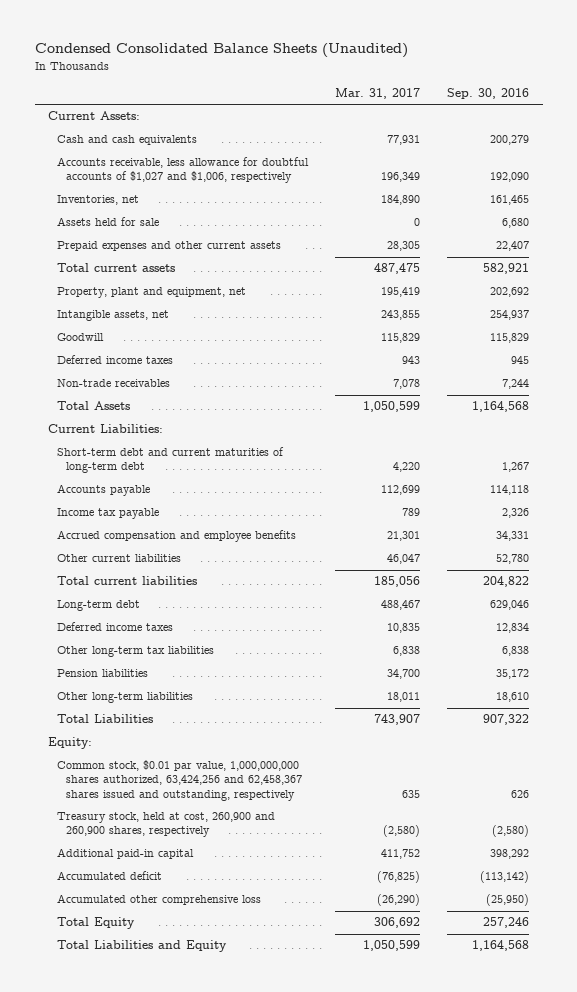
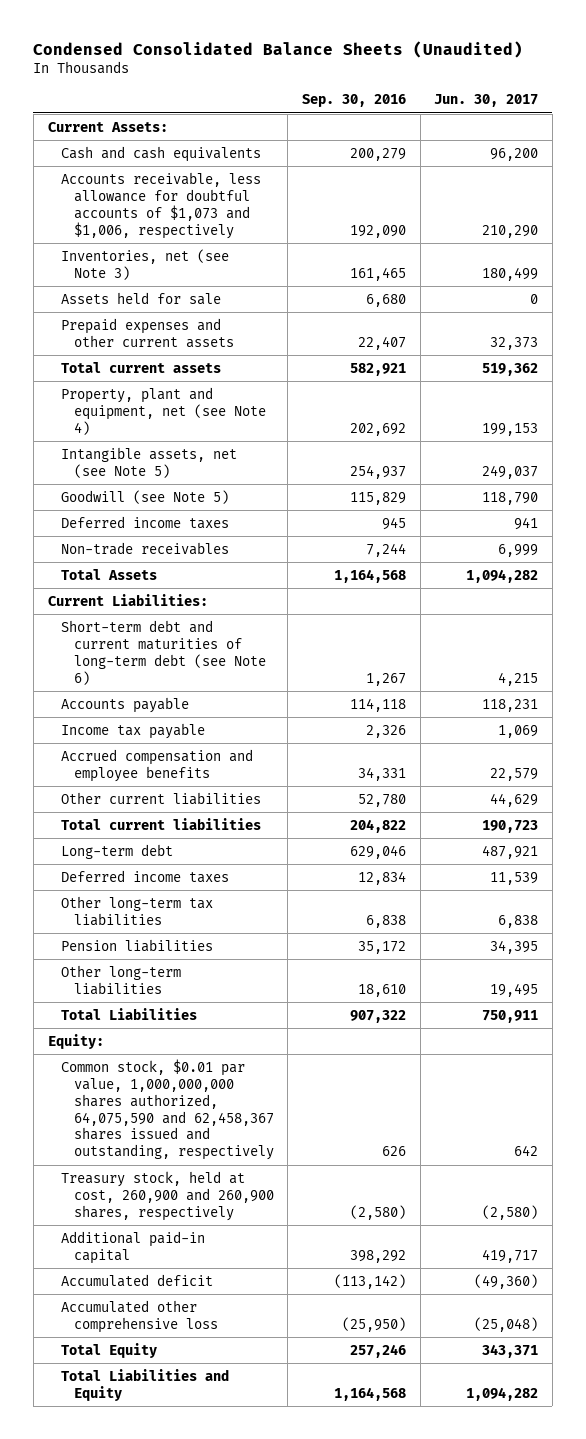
[335,87,421,99] Mar. 31, 2017 -> none
none -> [434,94,539,108] Jun. 30, 2017
[56,157,309,184] Accounts receivable, less allowance for doubtful accounts of $1,027 and $1,006, respectively -> [60,171,261,239] Accounts receivable, less allowance for doubtful accounts of $1,073 and $1,006, respectively
[56,195,139,206] Inventories, net -> [60,248,229,280] Inventories, net (see Note 3)
[56,287,246,299] Property, plant and equipment, net -> [60,386,266,435] Property, plant and equipment, net (see Note 4)
[56,310,169,322] Intangible assets, net -> [60,446,237,478] Intangible assets, net (see Note 5)
[56,333,104,342] Goodwill -> [60,489,229,504] Goodwill (see Note 5)
[56,447,284,474] Short-term debt and current maturities of long-term debt -> [60,619,266,685] Short-term debt and current maturities of long-term debt (see Note 6)
[56,760,302,801] Common stock, $0.01 par value, 1,000,000,000 shares authorized, 63,424,256 and 62,458,367 shares issued and outstanding, respectively -> [60,1058,274,1161] Common stock, $0.01 par value, 1,000,000,000 shares authorized, 64,075,590 and 62,458,367 shares issued and outstanding, respectively

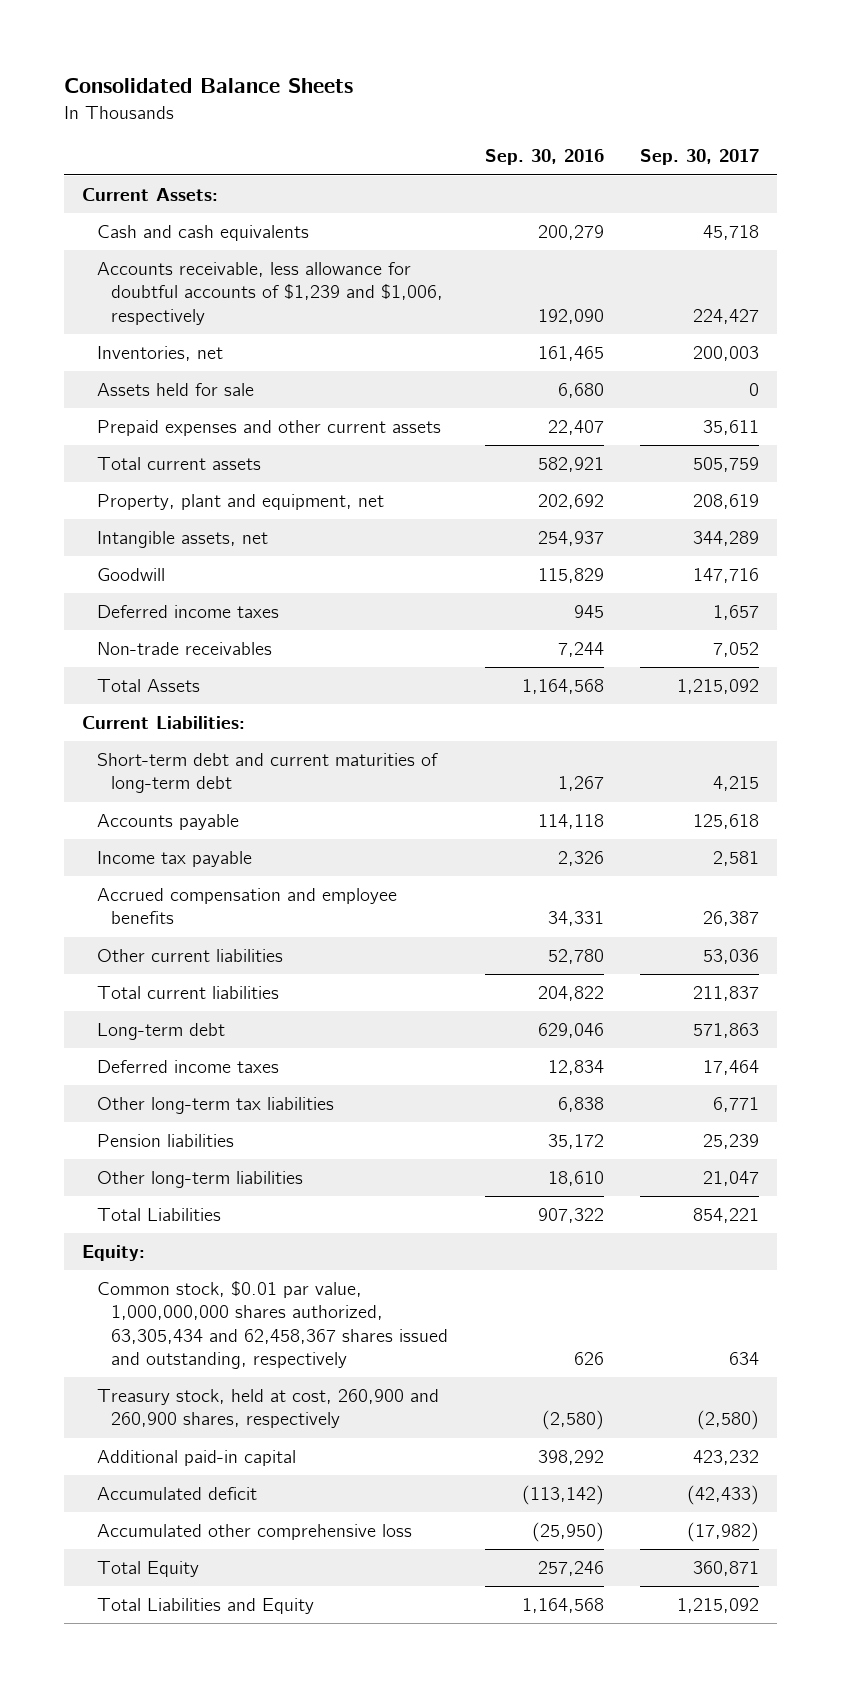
[33,40,524,58] Condensed Consolidated Balance Sheets (Unaudited) -> [64,78,354,94] Consolidated Balance Sheets
[434,94,539,108] Jun. 30, 2017 -> none
none -> [639,149,759,166] Sep. 30, 2017
[60,171,261,239] Accounts receivable, less allowance for doubtful accounts of $1,073 and $1,006, respectively -> [96,262,444,325] Accounts receivable, less allowance for doubtful accounts of $1,239 and $1,006, respectively
[60,248,229,280] Inventories, net (see Note 3) -> [96,346,223,362] Inventories, net
[60,386,266,435] Property, plant and equipment, net (see Note 4) -> [96,494,384,511] Property, plant and equipment, net
[60,446,237,478] Intangible assets, net (see Note 5) -> [96,531,268,549] Intangible assets, net
[60,489,229,504] Goodwill (see Note 5) -> [96,568,165,582] Goodwill
[60,619,266,685] Short-term debt and current maturities of long-term debt (see Note 6) -> [96,753,438,794] Short-term debt and current maturities of long-term debt
[60,1058,274,1161] Common stock, $0.01 par value, 1,000,000,000 shares authorized, 64,075,590 and 62,458,367 shares issued and outstanding, respectively -> [96,1281,449,1369] Common stock, $0.01 par value, 1,000,000,000 shares authorized, 63,305,434 and 62,458,367 shares issued and outstanding, respectively

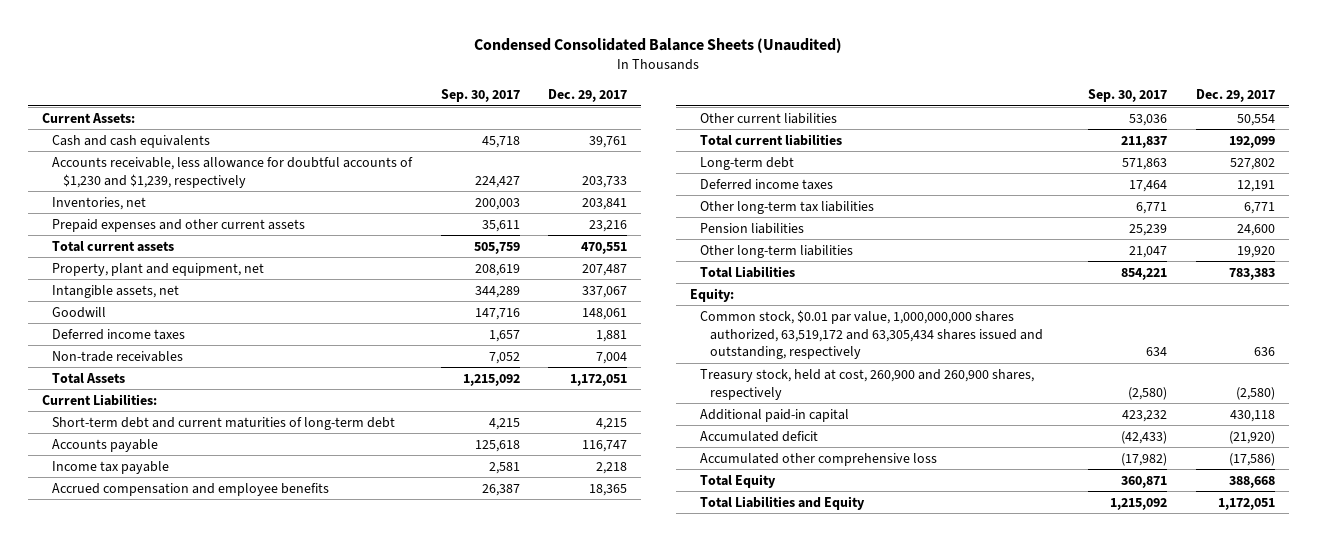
[64,78,354,94] Consolidated Balance Sheets -> [474,38,843,54] Condensed Consolidated Balance Sheets (Unaudited)
[484,149,604,166] Sep. 30, 2016 -> none
none -> [547,89,627,103] Dec. 29, 2017
[96,262,444,325] Accounts receivable, less allowance for doubtful accounts of $1,239 and $1,006, respectively -> [52,156,414,188] Accounts receivable, less allowance for doubtful accounts of $1,230 and $1,239, respectively
[96,383,254,397] Assets held for sale -> none
[96,1281,449,1369] Common stock, $0.01 par value, 1,000,000,000 shares authorized, 63,305,434 and 62,458,367 shares issued and outstanding, respectively -> [700,309,1044,360] Common stock, $0.01 par value, 1,000,000,000 shares authorized, 63,519,172 and 63,305,434 shares issued and outstanding, respectively

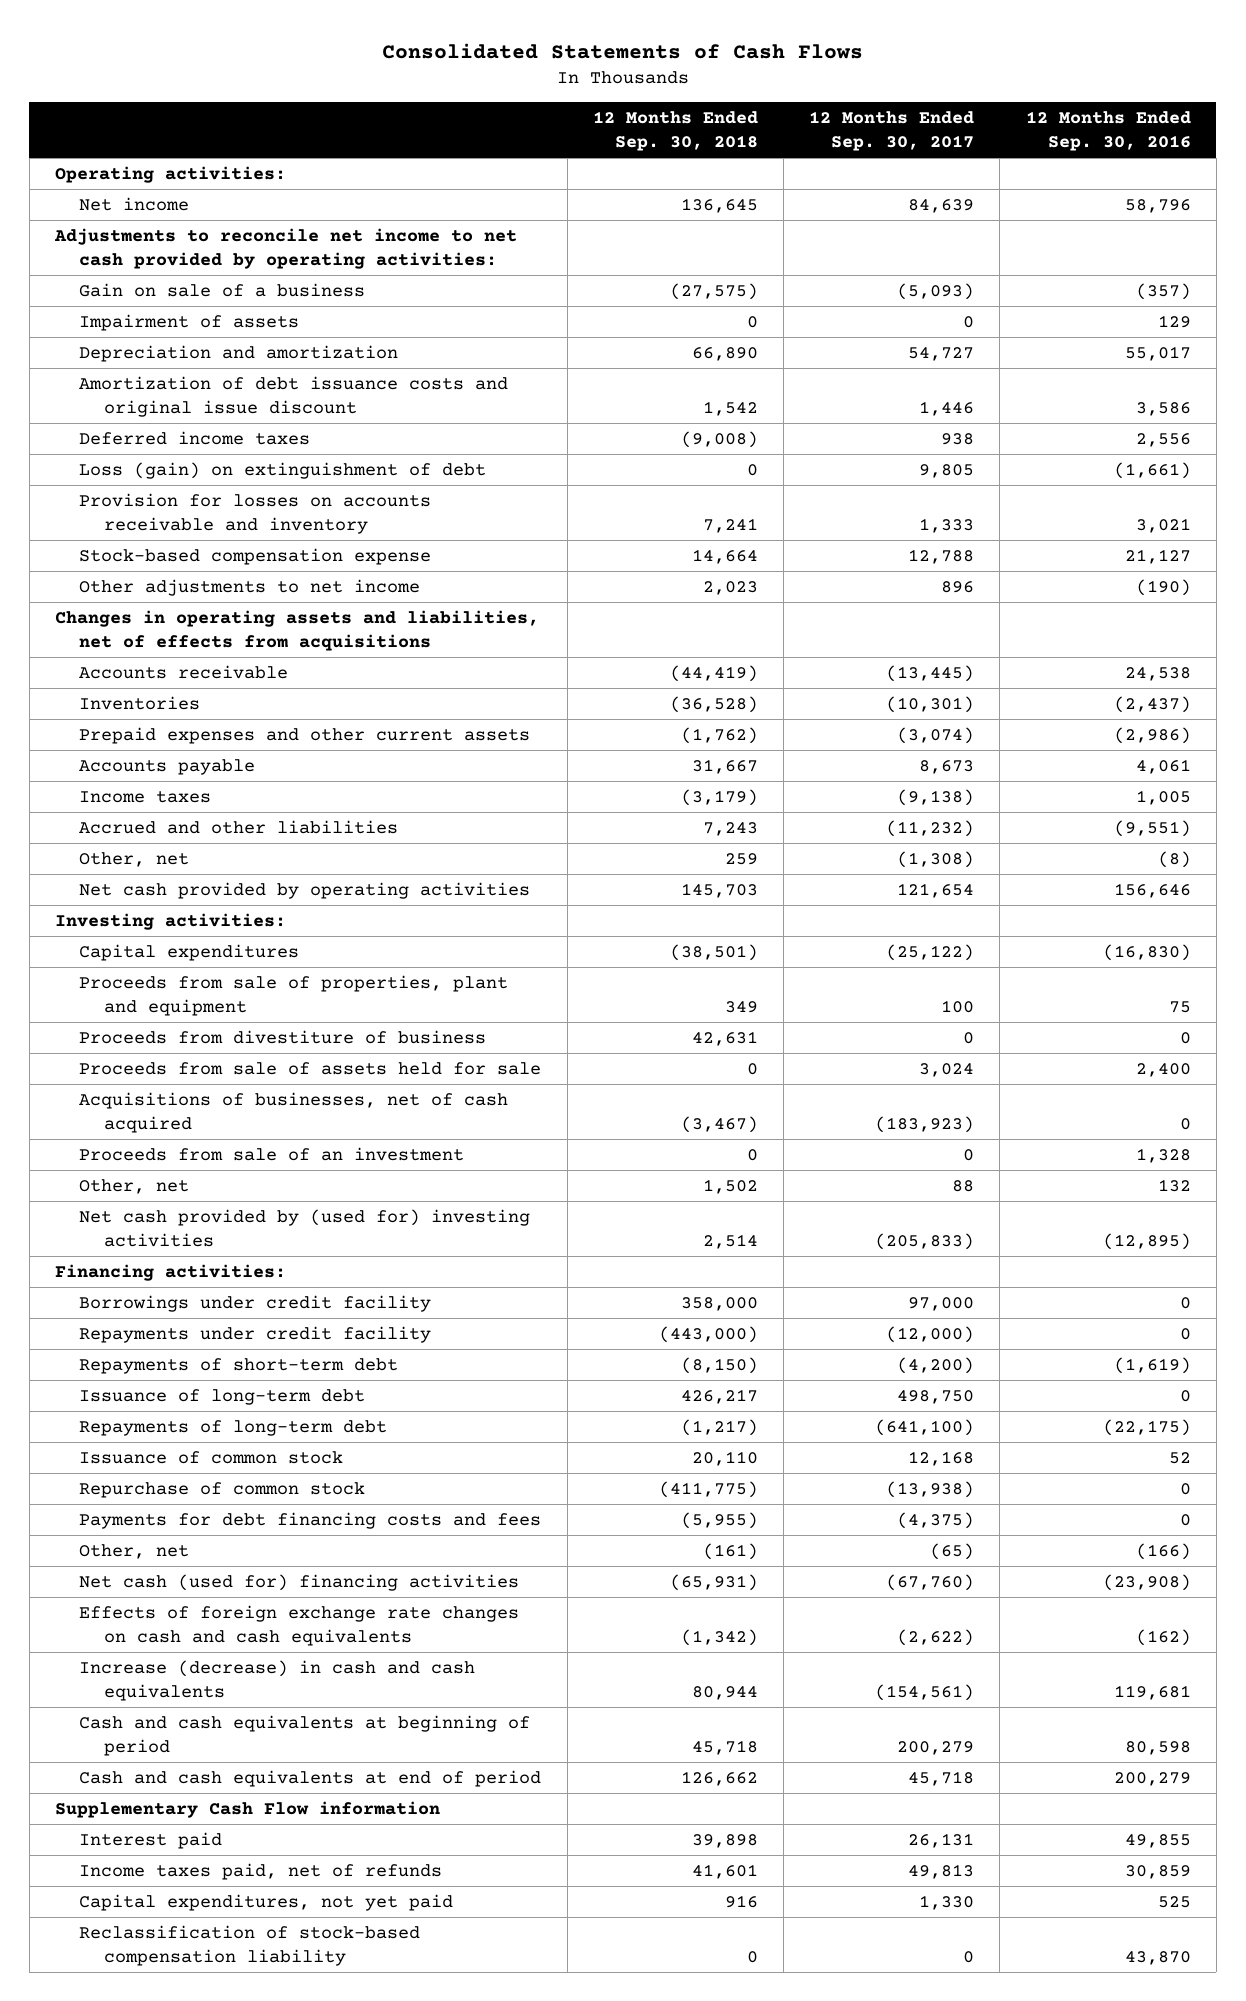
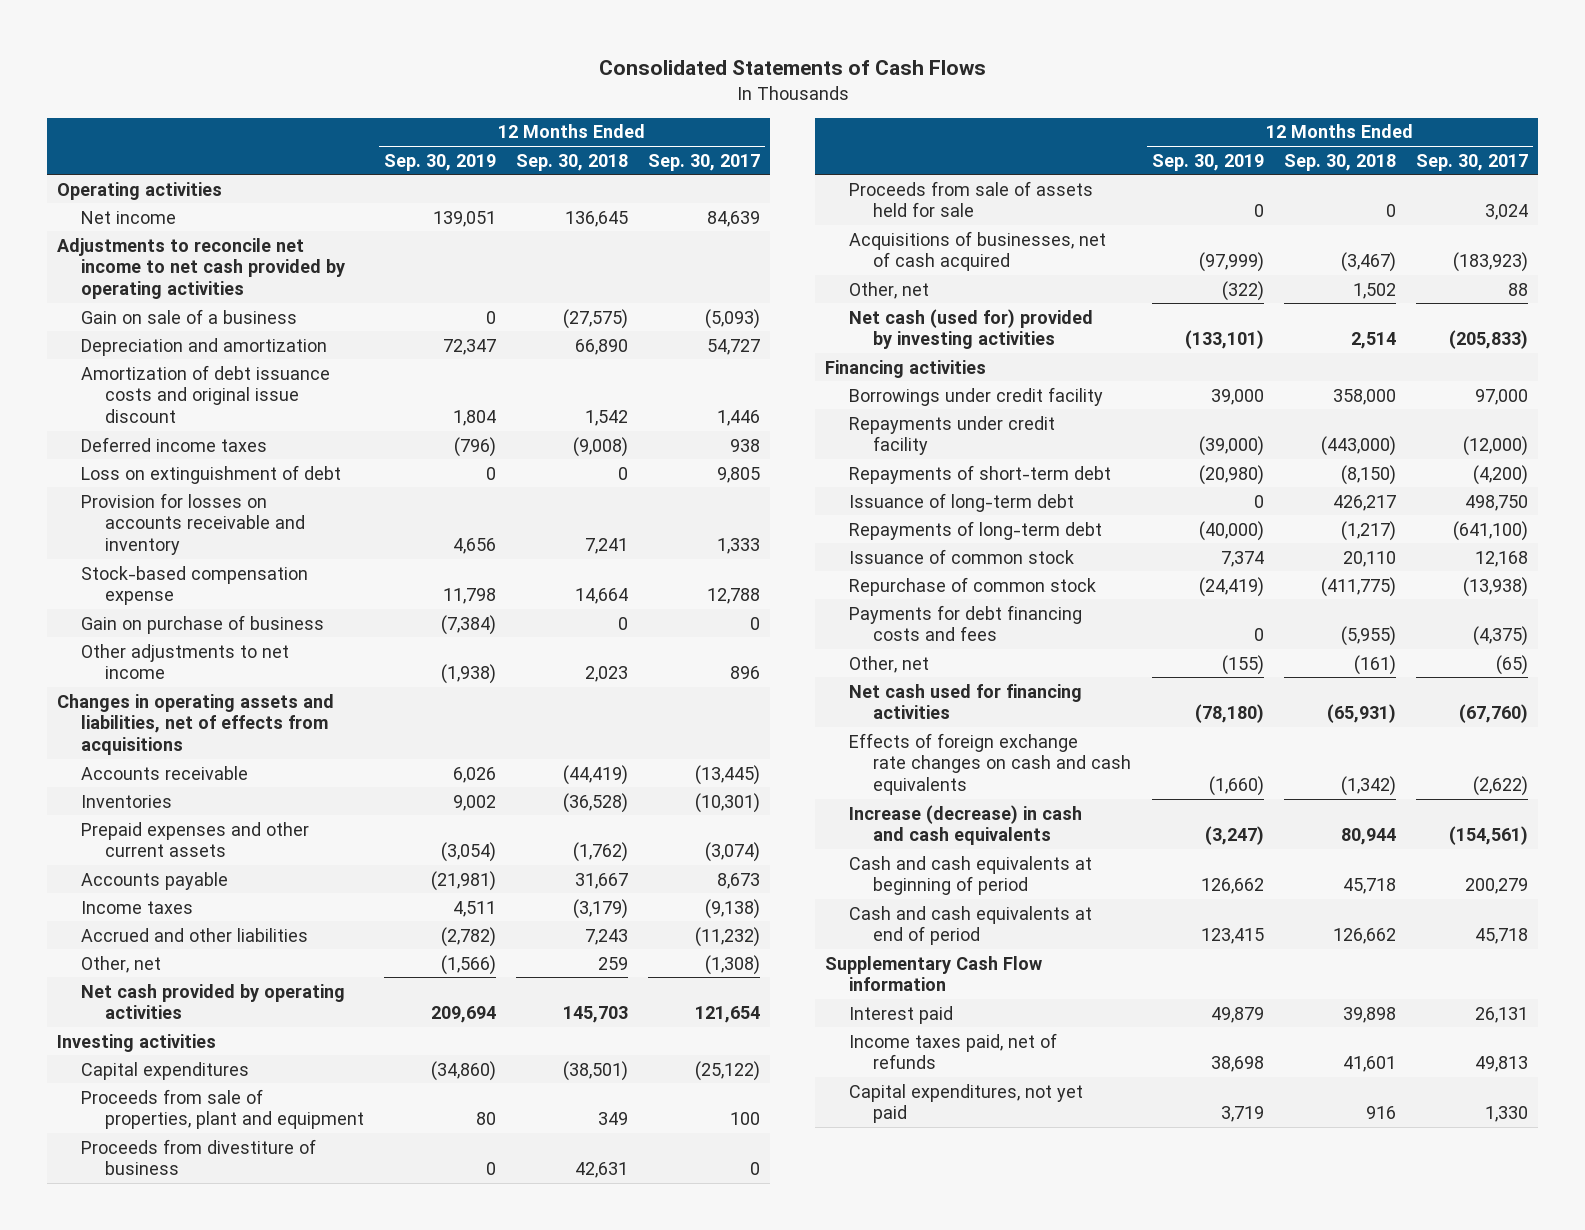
[1025,111,1191,151] 12 Months Ended Sep. 30, 2016 -> none
none -> [383,153,496,171] Sep. 30, 2019
[55,166,287,184] Operating activities: -> [57,181,223,200] Operating activities
[54,228,518,269] Adjustments to reconcile net income to net cash provided by operating activities: -> [57,237,346,299] Adjustments to reconcile net income to net cash provided by operating activities
[79,314,300,332] Impairment of assets -> none
[79,462,487,480] Loss (gain) on extinguishment of debt -> [81,464,342,484] Loss on extinguishment of debt
none -> [81,614,325,634] Gain on purchase of business
[55,913,287,931] Investing activities: -> [57,1033,217,1052] Investing activities
[79,1147,465,1162] Proceeds from sale of an investment -> none
[79,1209,531,1247] Net cash provided by (used for) investing activities -> [849,308,1094,350] Net cash (used for) provided by investing activities
[55,1264,287,1282] Financing activities: -> [825,359,987,378] Financing activities
[79,1574,520,1592] Net cash (used for) financing activities -> [849,683,1083,720] Net cash used for financing activities
[79,1925,421,1966] Reclassification of stock-based compensation liability -> none

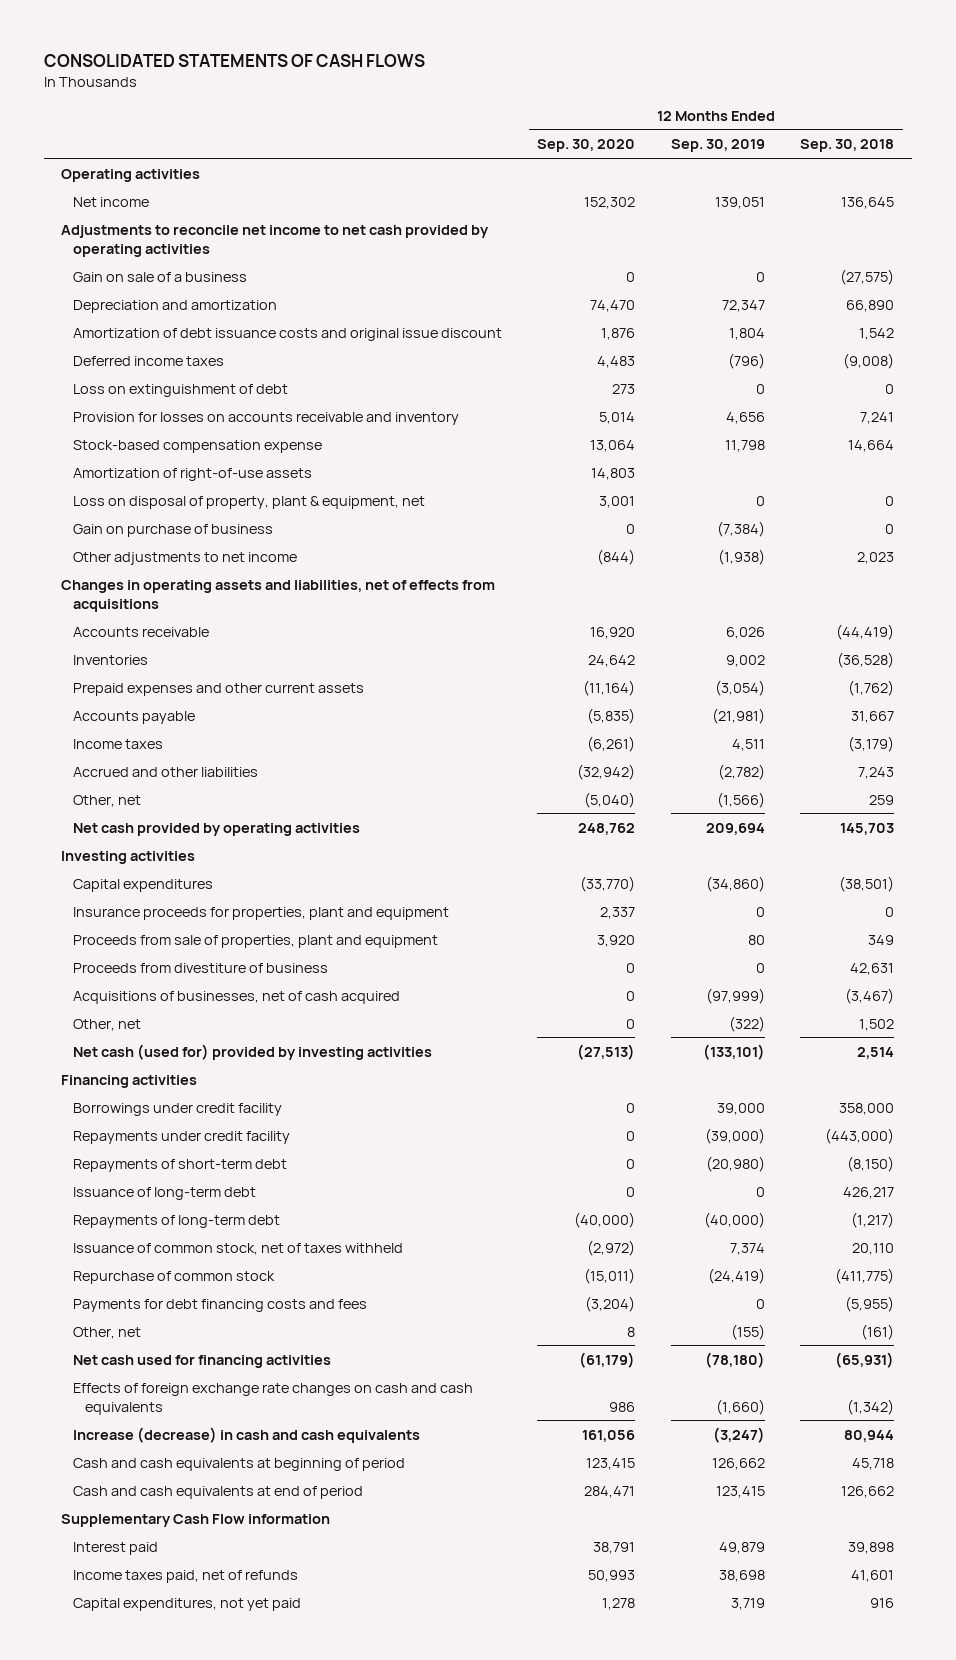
[598,60,986,76] Consolidated Statements of Cash Flows -> [43,53,425,67] CONSOLIDATED STATEMENTS OF CASH FLOWS
[648,153,761,171] Sep. 30, 2017 -> none
none -> [537,139,636,153] Sep. 30, 2020
none -> [73,467,313,481] Amortization of right-of-use assets
none -> [73,495,426,509] Loss on disposal of property, plant & equipment, net
none -> [73,906,450,920] Insurance proceeds for properties, plant and equipment
[849,180,1094,218] Proceeds from sale of assets held for sale -> none
[849,548,1075,564] Issuance of common stock -> [73,1242,404,1255] Issuance of common stock, net of taxes withheld

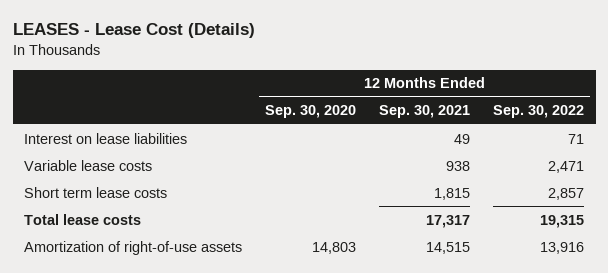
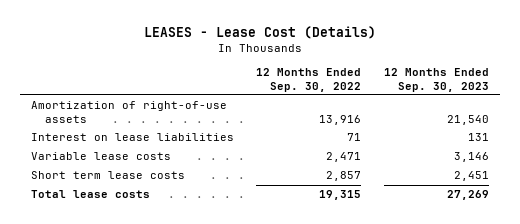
[265,105,357,119] Sep. 30, 2020 -> none
[379,105,471,119] Sep. 30, 2021 -> none
none -> [383,68,489,92] 12 Months Ended Sep. 30, 2023
[24,240,243,255] Amortization of right-of-use assets -> [31,101,228,123] Amortization of right-of-use assets

